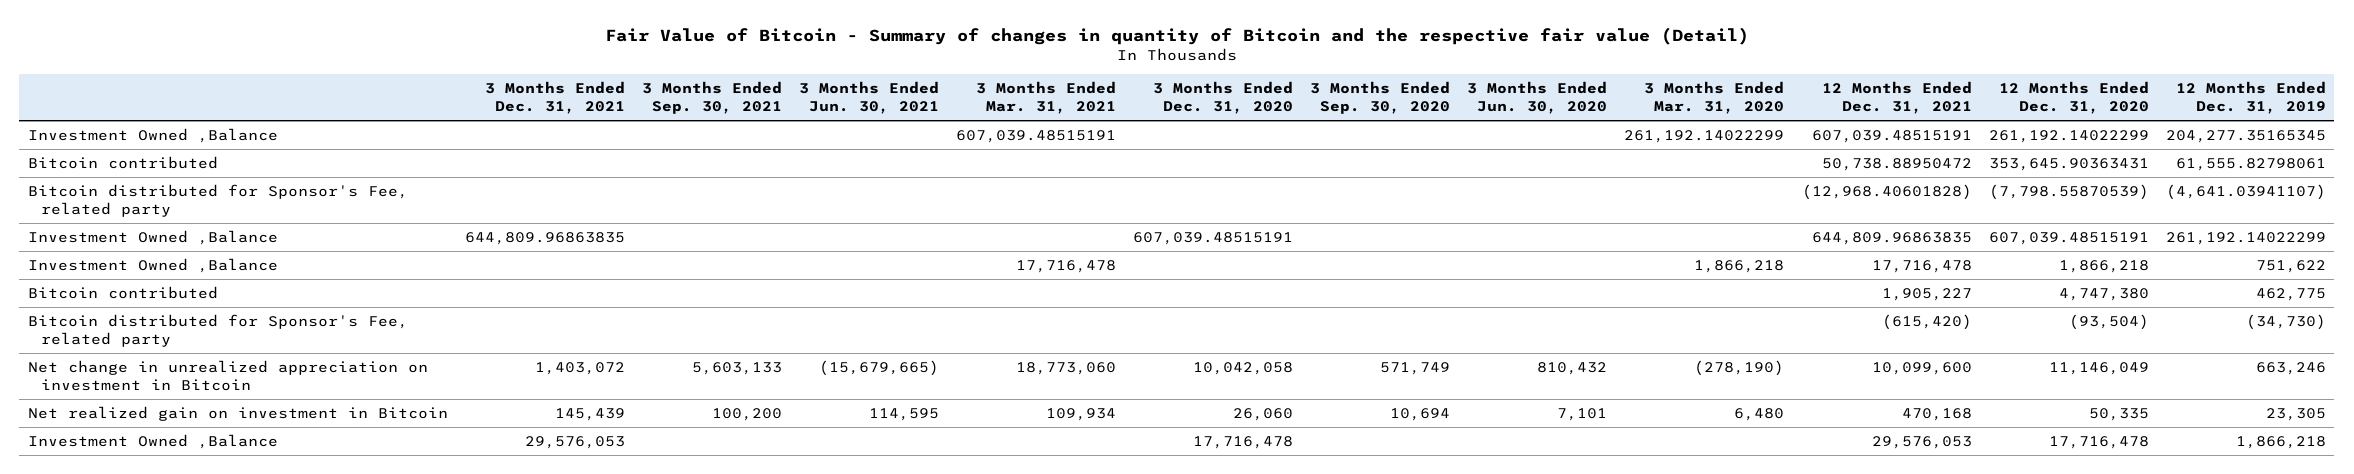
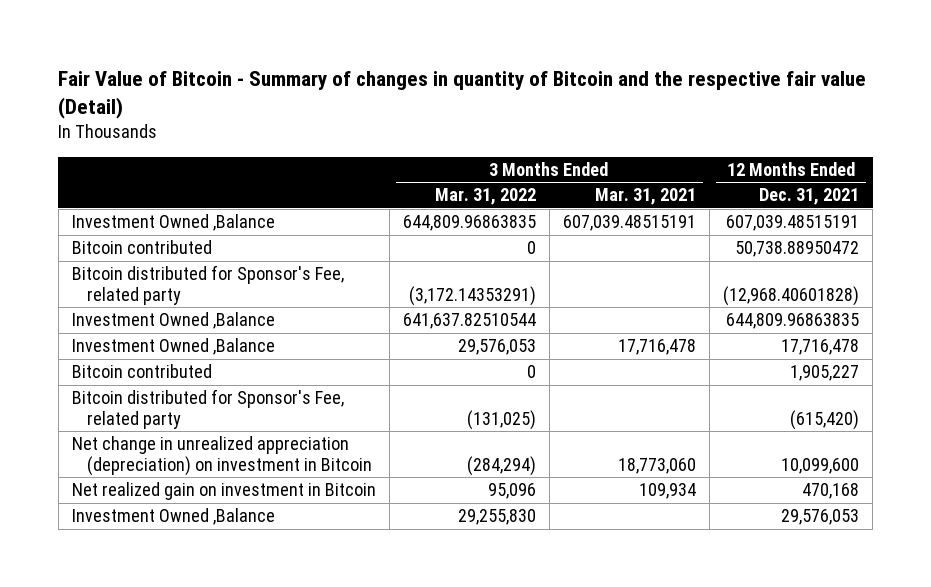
[484,81,625,115] 3 Months Ended Dec. 31, 2021 -> none
[642,81,783,115] 3 Months Ended Sep. 30, 2021 -> none
[799,81,940,115] 3 Months Ended Jun. 30, 2021 -> none
[1153,81,1294,115] 3 Months Ended Dec. 31, 2020 -> none
[1310,81,1451,115] 3 Months Ended Sep. 30, 2020 -> none
[1467,81,1608,115] 3 Months Ended Jun. 30, 2020 -> none
[1644,81,1785,115] 3 Months Ended Mar. 31, 2020 -> none
[1998,81,2149,115] 12 Months Ended Dec. 31, 2020 -> none
[2175,81,2326,115] 12 Months Ended Dec. 31, 2019 -> none
none -> [434,188,536,206] Mar. 31, 2022
[27,360,428,391] Net change in unrealized appreciation on investment in Bitcoin -> [71,436,373,477] Net change in unrealized appreciation (depreciation) on investment in Bitcoin

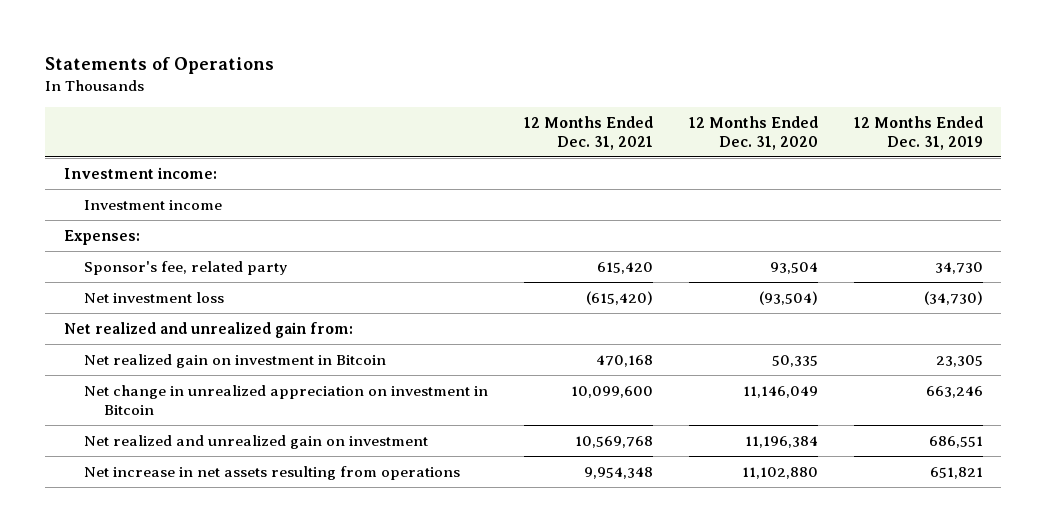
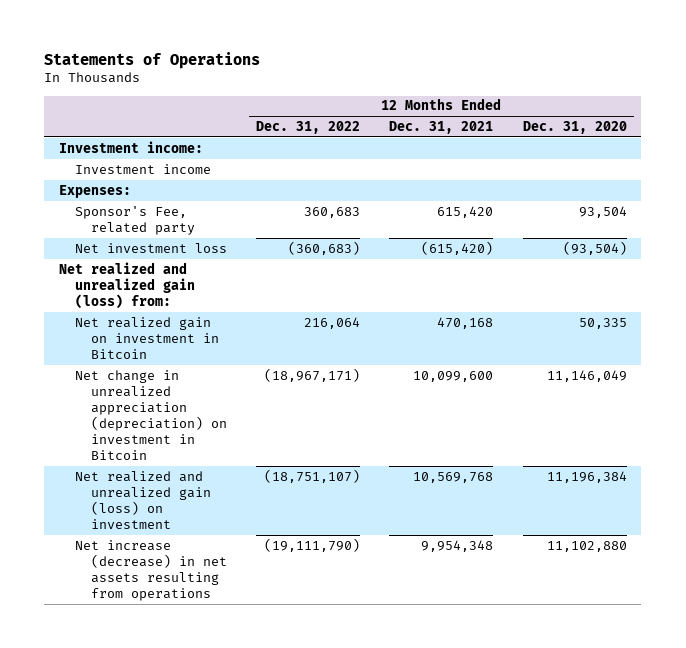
[854,115,984,150] 12 Months Ended Dec. 31, 2019 -> none
none -> [256,121,361,135] Dec. 31, 2022
[83,261,287,276] Sponsor's fee, related party -> [74,205,196,236] Sponsor's Fee, related party
[63,322,353,339] Net realized and unrealized gain from: -> [58,261,195,310] Net realized and unrealized gain (loss) from:
[83,385,488,416] Net change in unrealized appreciation on investment in Bitcoin -> [74,369,228,461] Net change in unrealized appreciation (depreciation) on investment in Bitcoin
[83,435,428,450] Net realized and unrealized gain on investment -> [74,470,212,530] Net realized and unrealized gain (loss) on investment
[83,466,460,481] Net increase in net assets resulting from operations -> [74,539,228,602] Net increase (decrease) in net assets resulting from operations

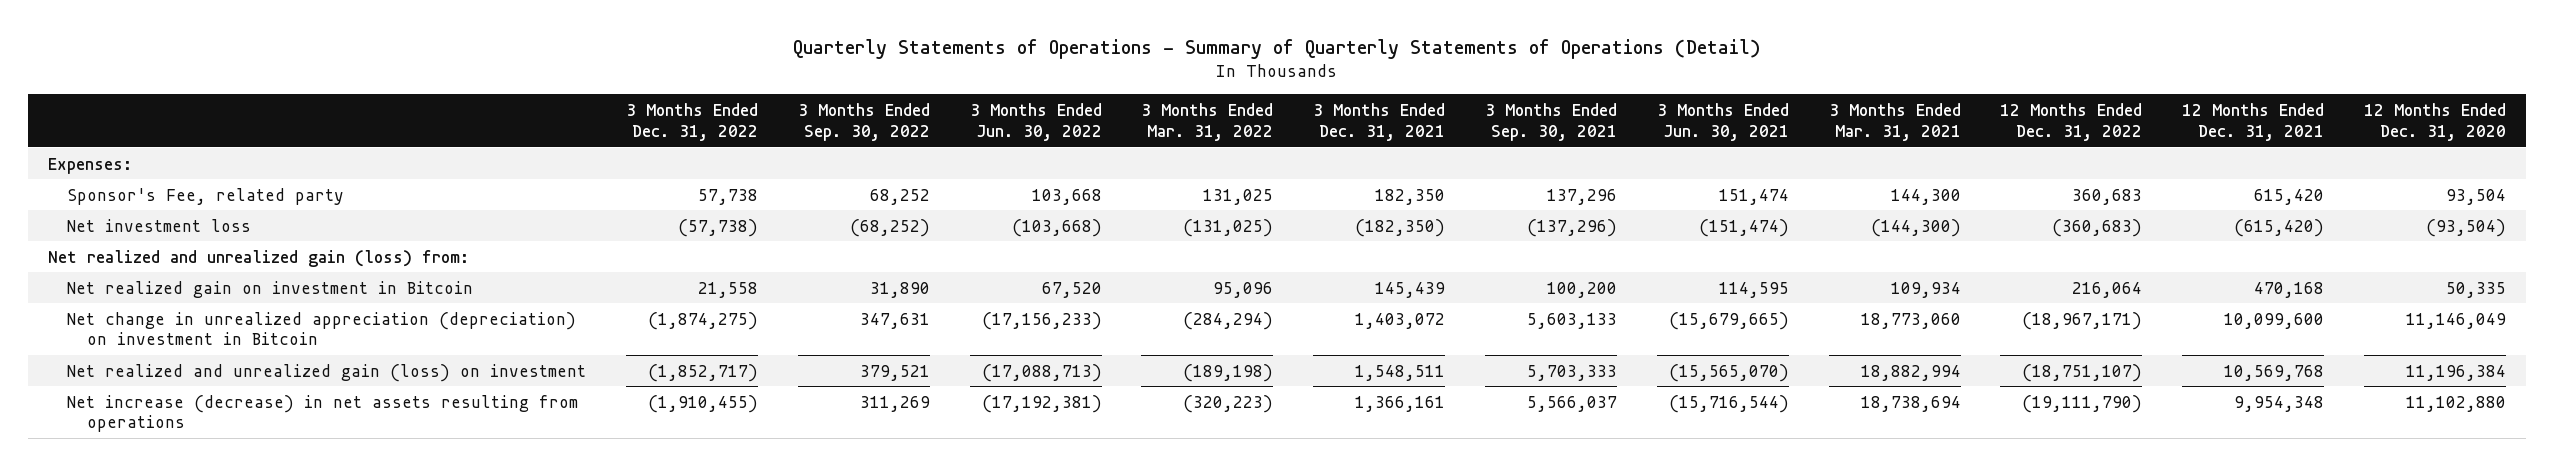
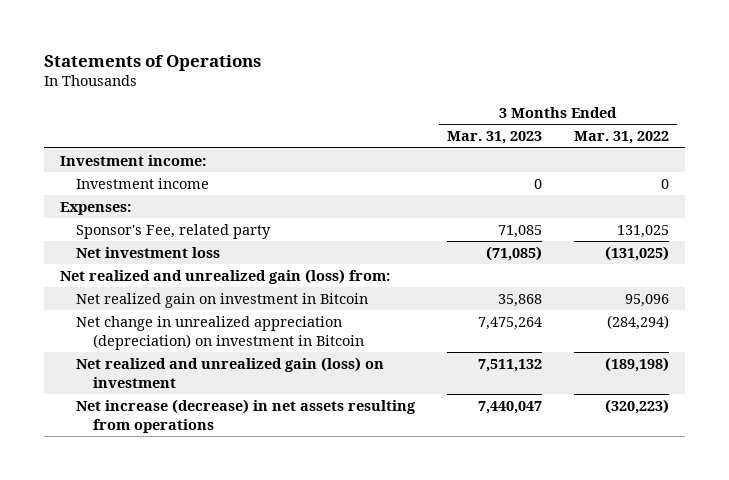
[792,39,1761,60] Quarterly Statements of Operations - Summary of Quarterly Statements of Operations (Detail) -> [43,54,261,71] Statements of Operations
[626,103,759,141] 3 Months Ended Dec. 31, 2022 -> none
[797,103,930,141] 3 Months Ended Sep. 30, 2022 -> none
[969,103,1102,141] 3 Months Ended Jun. 30, 2022 -> none
[1313,103,1446,141] 3 Months Ended Dec. 31, 2021 -> none
[1485,103,1618,141] 3 Months Ended Sep. 30, 2021 -> none
[1656,103,1789,141] 3 Months Ended Jun. 30, 2021 -> none
[1828,103,1961,141] 3 Months Ended Mar. 31, 2021 -> none
[2000,103,2143,141] 12 Months Ended Dec. 31, 2022 -> none
[2182,103,2325,141] 12 Months Ended Dec. 31, 2021 -> none
[2364,103,2507,141] 12 Months Ended Dec. 31, 2020 -> none
none -> [447,131,543,145] Mar. 31, 2023
none -> [59,154,206,166] Investment income:
none -> [76,177,210,189] Investment income

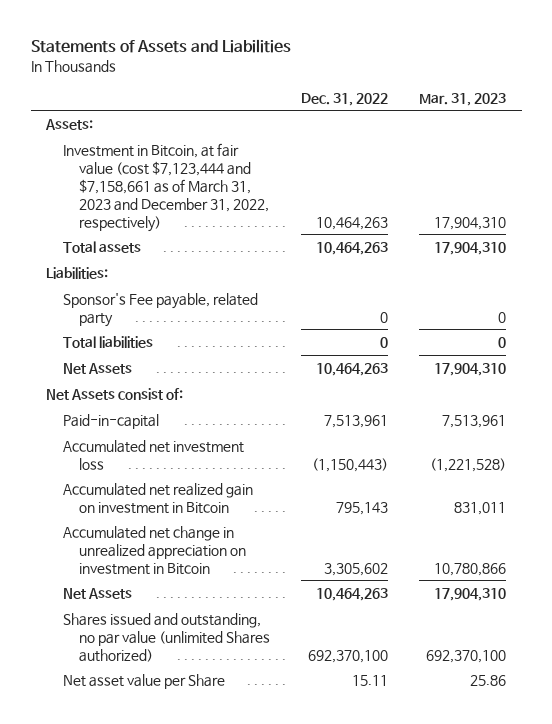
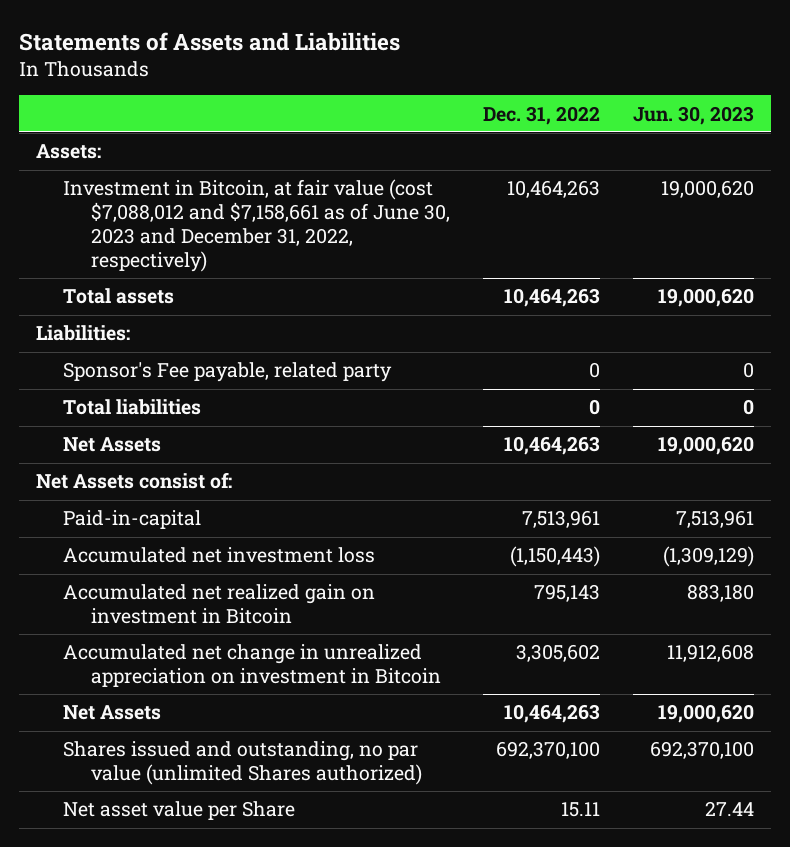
[419,92,507,106] Mar. 31, 2023 -> none
none -> [633,105,755,125] Jun. 30, 2023
[62,142,270,232] Investment in Bitcoin, at fair value (cost $7,123,444 and $7,158,661 as of March 31, 2023 and December 31, 2022, respectively) -> [63,179,451,272] Investment in Bitcoin, at fair value (cost $7,088,012 and $7,158,661 as of June 30, 2023 and December 31, 2022, respectively)

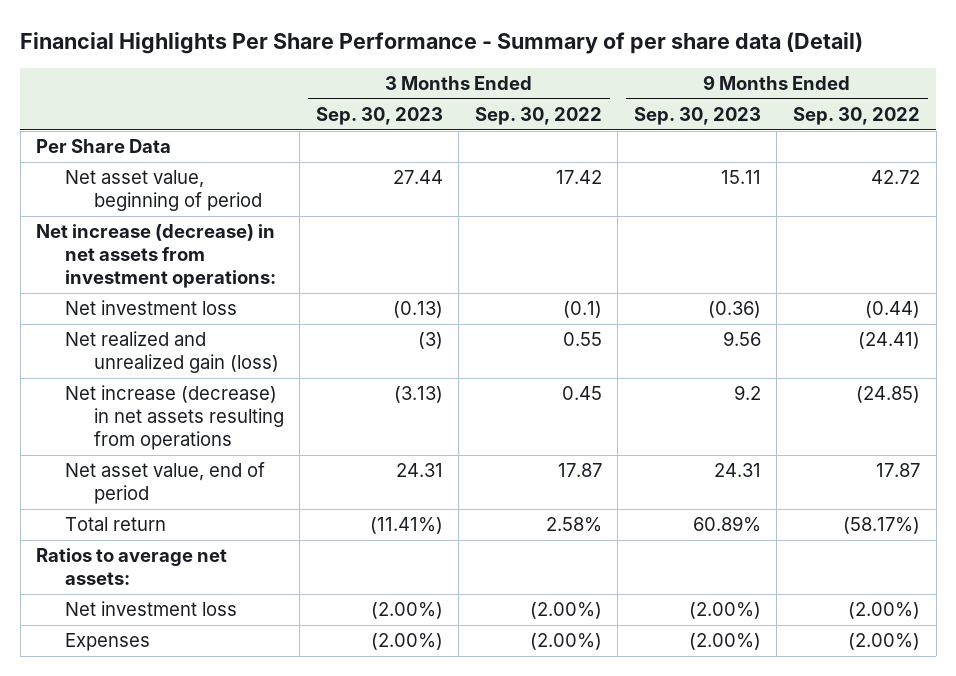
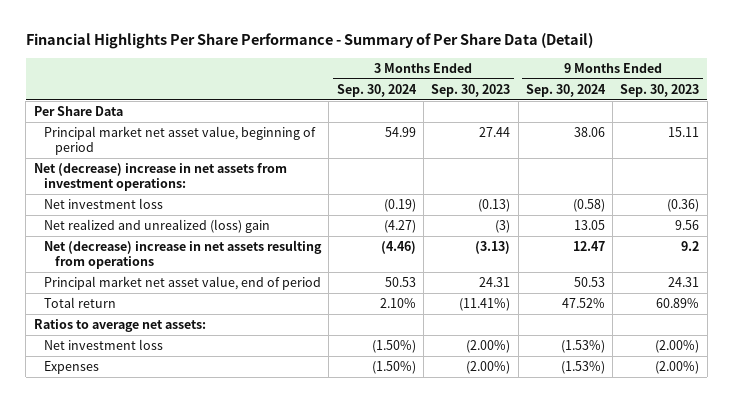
[20,31,864,54] Financial Highlights Per Share Performance - Summary of per share data (Detail) -> [25,33,593,50] Financial Highlights Per Share Performance - Summary of Per Share Data (Detail)
[474,107,602,126] Sep. 30, 2022 -> none
[792,107,920,126] Sep. 30, 2022 -> none
none -> [336,83,417,97] Sep. 30, 2024
none -> [525,83,606,97] Sep. 30, 2024
[64,170,262,212] Net asset value, beginning of period -> [44,126,317,155] Principal market net asset value, beginning of period
[36,224,276,288] Net increase (decrease) in net assets from investment operations: -> [33,163,287,191] Net (decrease) increase in net assets from investment operations:
[64,331,279,374] Net realized and unrealized gain (loss) -> [44,219,271,234] Net realized and unrealized (loss) gain
[64,385,284,450] Net increase (decrease) in net assets resulting from operations -> [44,240,323,269] Net (decrease) increase in net assets resulting from operations
[64,462,265,505] Net asset value, end of period -> [44,276,322,291] Principal market net asset value, end of period

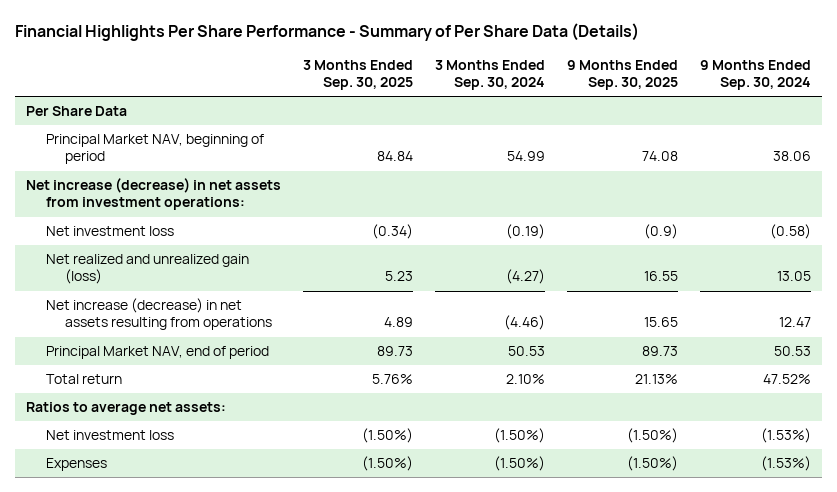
[25,33,593,50] Financial Highlights Per Share Performance - Summary of Per Share Data (Detail) -> [14,22,639,41] Financial Highlights Per Share Performance - Summary of Per Share Data (Details)
[431,83,511,97] Sep. 30, 2023 -> none
[620,83,700,97] Sep. 30, 2023 -> none
none -> [302,59,413,91] 3 Months Ended Sep. 30, 2025
none -> [567,59,679,91] 9 Months Ended Sep. 30, 2025
[44,126,317,155] Principal market net asset value, beginning of period -> [45,134,264,165] Principal Market NAV, beginning of period
[33,163,287,191] Net (decrease) increase in net assets from investment operations: -> [25,178,281,211] Net increase (decrease) in net assets from investment operations:
[44,219,271,234] Net realized and unrealized (loss) gain -> [45,254,249,285] Net realized and unrealized gain (loss)
[44,240,323,269] Net (decrease) increase in net assets resulting from operations -> [45,298,273,331] Net increase (decrease) in net assets resulting from operations
[44,276,322,291] Principal market net asset value, end of period -> [45,346,269,360] Principal Market NAV, end of period

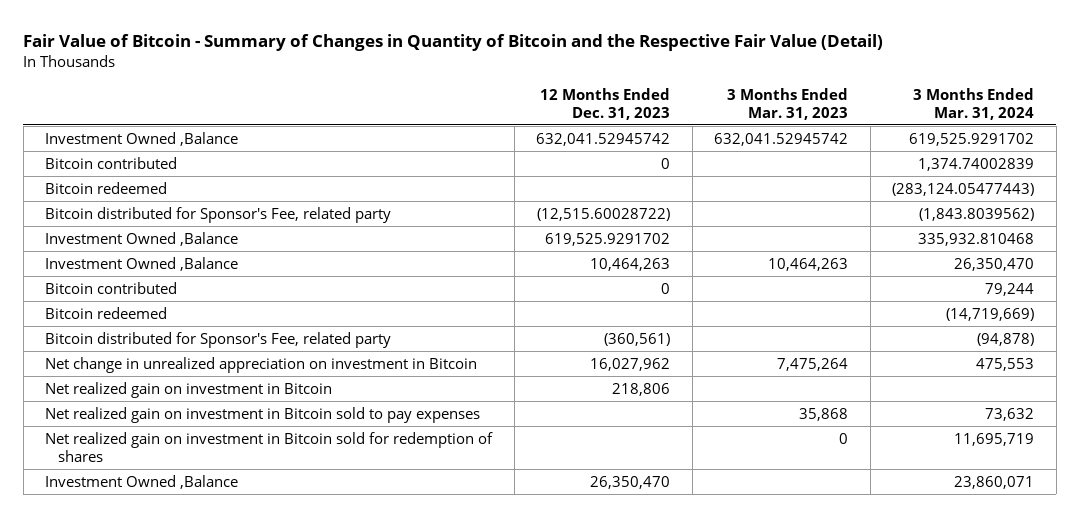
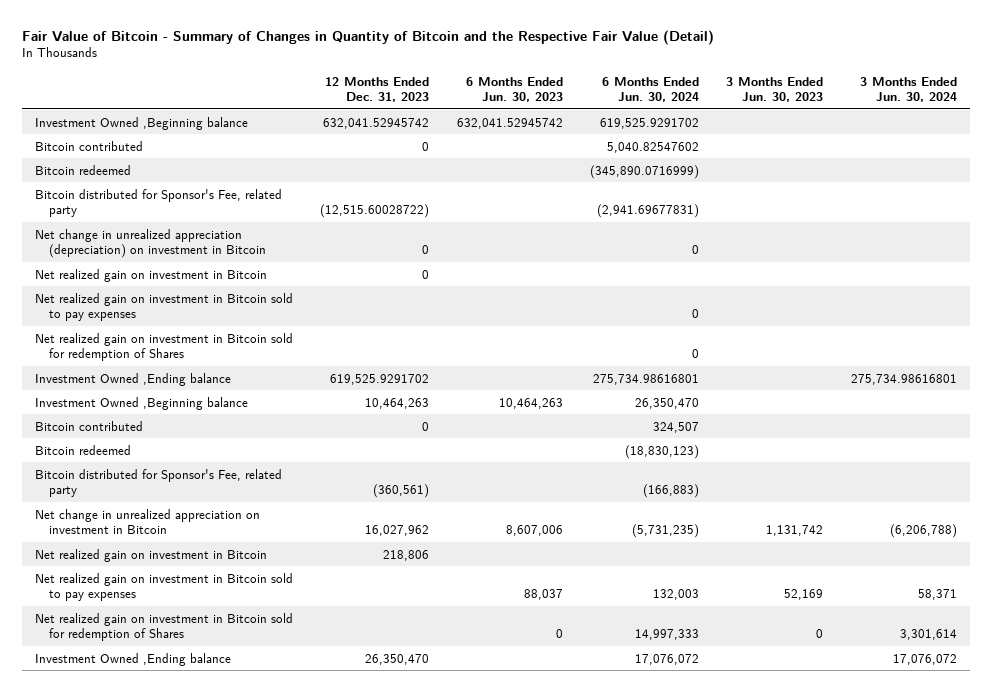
[727,87,849,121] 3 Months Ended Mar. 31, 2023 -> none
[913,87,1035,121] 3 Months Ended Mar. 31, 2024 -> none
none -> [465,76,563,102] 6 Months Ended Jun. 30, 2023
none -> [602,76,700,102] 6 Months Ended Jun. 30, 2024
none -> [726,76,824,102] 3 Months Ended Jun. 30, 2023
none -> [859,76,957,102] 3 Months Ended Jun. 30, 2024
[45,131,239,146] Investment Owned ,Balance -> [35,116,249,130] Investment Owned ,Beginning balance
none -> [35,228,267,258] Net change in unrealized appreciation (depreciation) on investment in Bitcoin
none -> [35,268,268,282] Net realized gain on investment in Bitcoin
none -> [35,292,294,321] Net realized gain on investment in Bitcoin sold to pay expenses
none -> [35,332,294,361] Net realized gain on investment in Bitcoin sold for redemption of Shares
[45,231,239,246] Investment Owned ,Balance -> [35,372,232,386] Investment Owned ,Ending balance
[45,256,239,271] Investment Owned ,Balance -> [35,396,249,410] Investment Owned ,Beginning balance
[45,431,494,463] Net realized gain on investment in Bitcoin sold for redemption of shares -> [35,612,294,641] Net realized gain on investment in Bitcoin sold for redemption of Shares
[45,474,239,489] Investment Owned ,Balance -> [35,652,232,666] Investment Owned ,Ending balance

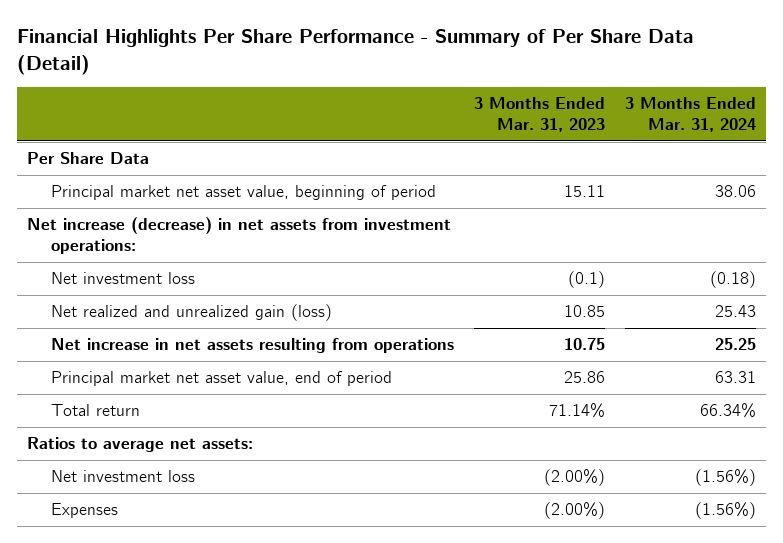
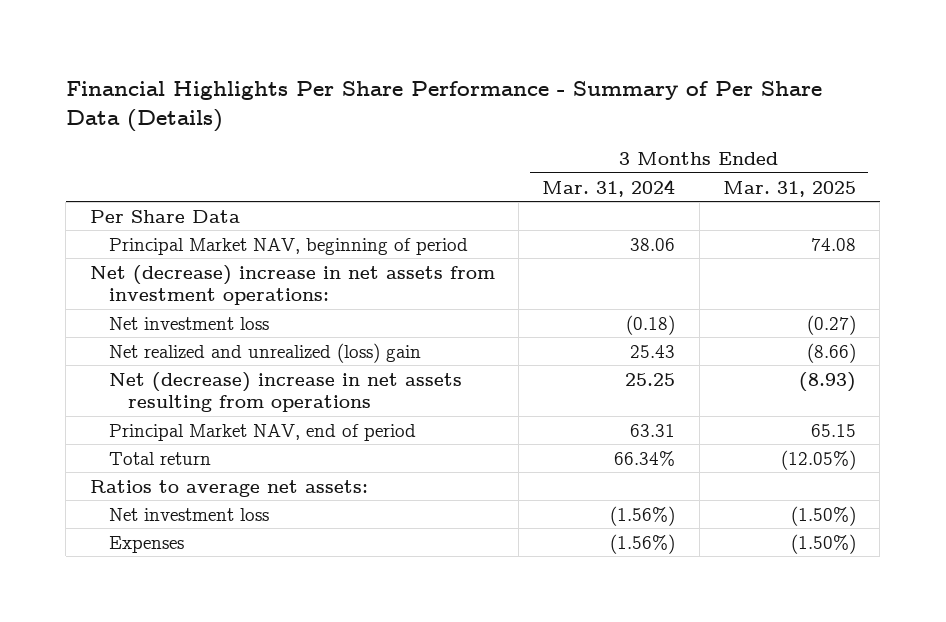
[16,29,694,75] Financial Highlights Per Share Performance - Summary of Per Share Data (Detail) -> [65,80,822,133] Financial Highlights Per Share Performance - Summary of Per Share Data (Details)
[474,97,606,133] 3 Months Ended Mar. 31, 2023 -> none
none -> [723,180,857,197] Mar. 31, 2025
[51,185,437,201] Principal market net asset value, beginning of period -> [108,237,468,255] Principal Market NAV, beginning of period
[26,217,451,255] Net increase (decrease) in net assets from investment operations: -> [89,264,495,305] Net (decrease) increase in net assets from investment operations:
[51,304,333,322] Net realized and unrealized gain (loss) -> [108,342,421,363] Net realized and unrealized (loss) gain
[51,338,455,354] Net increase in net assets resulting from operations -> [108,371,462,412] Net (decrease) increase in net assets resulting from operations
[51,371,393,387] Principal market net asset value, end of period -> [108,423,416,441] Principal Market NAV, end of period

